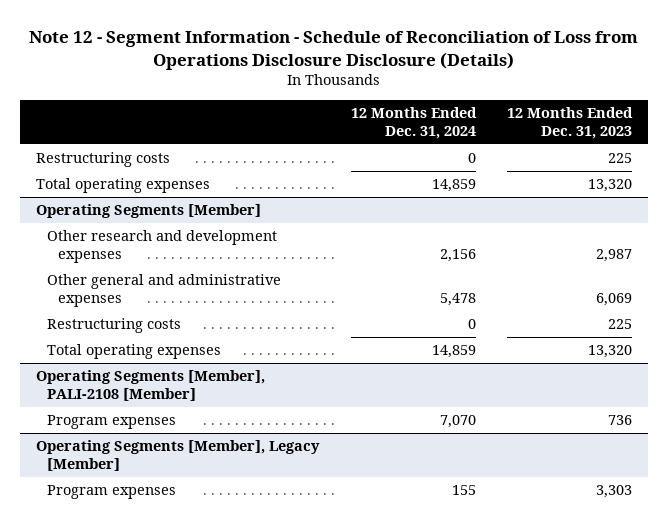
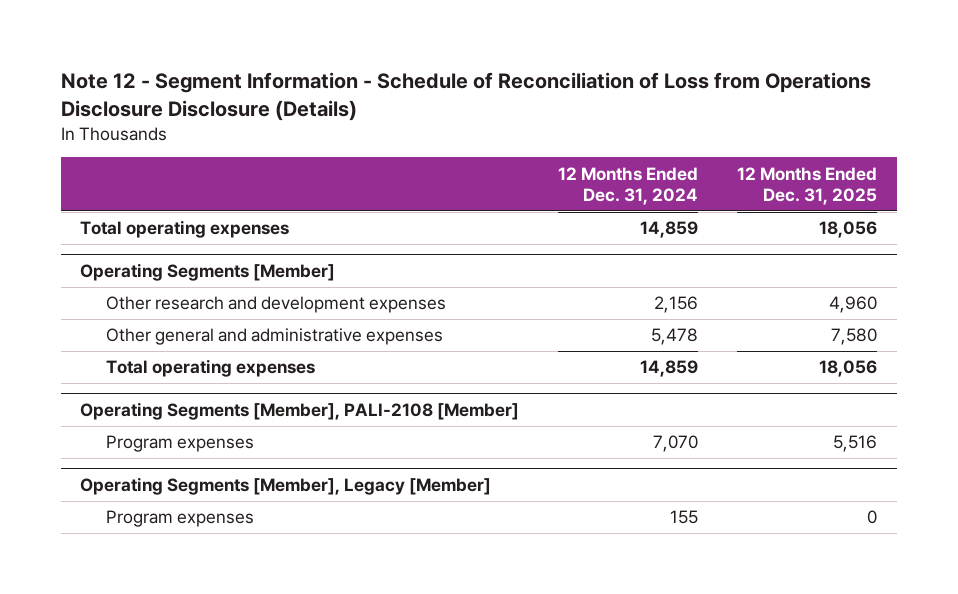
[507,106,634,140] 12 Months Ended Dec. 31, 2023 -> none
none -> [737,166,878,206] 12 Months Ended Dec. 31, 2025
[36,152,171,168] Restructuring costs -> none
[47,318,182,334] Restructuring costs -> none

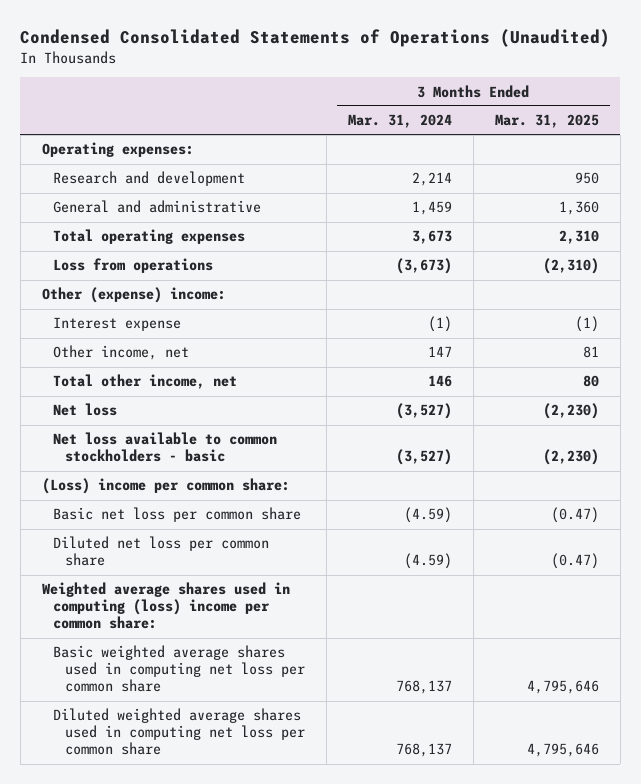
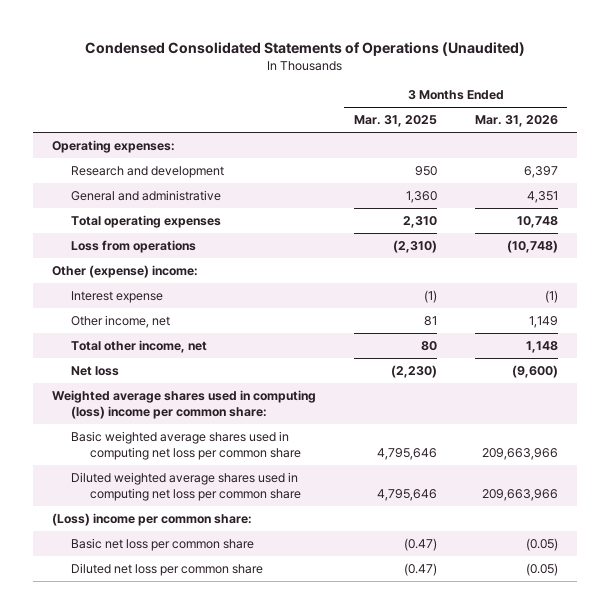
[347,114,452,129] Mar. 31, 2024 -> none
none -> [474,115,558,128] Mar. 31, 2026
[53,432,278,463] Net loss available to common stockholders - basic -> none
[41,478,290,495] (Loss) income per common share: -> [51,512,252,526] (Loss) income per common share:
[53,507,302,523] Basic net loss per common share -> [70,537,254,551] Basic net loss per common share
[53,536,270,567] Diluted net loss per common share -> [70,562,263,576] Diluted net loss per common share

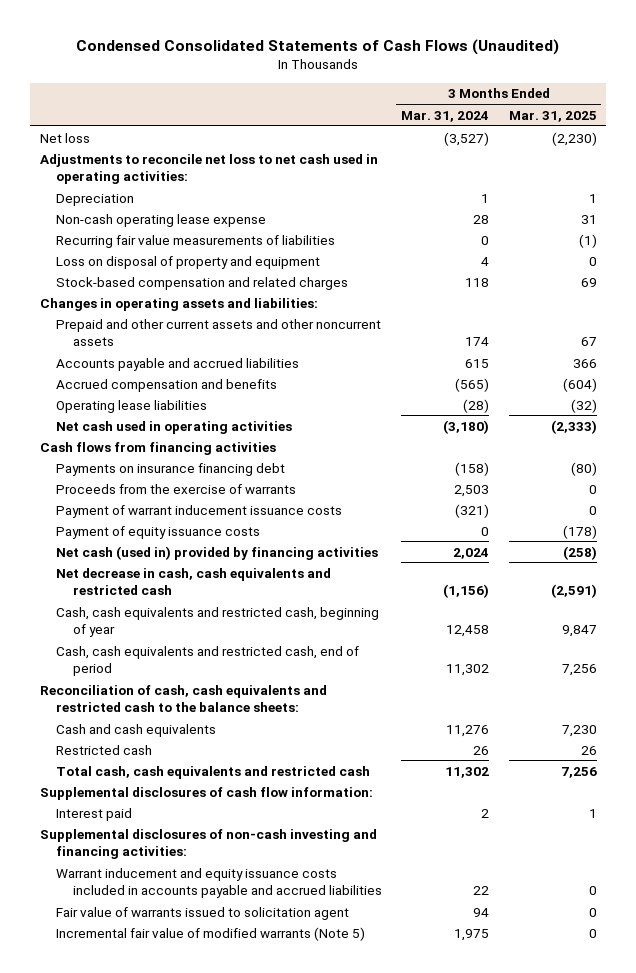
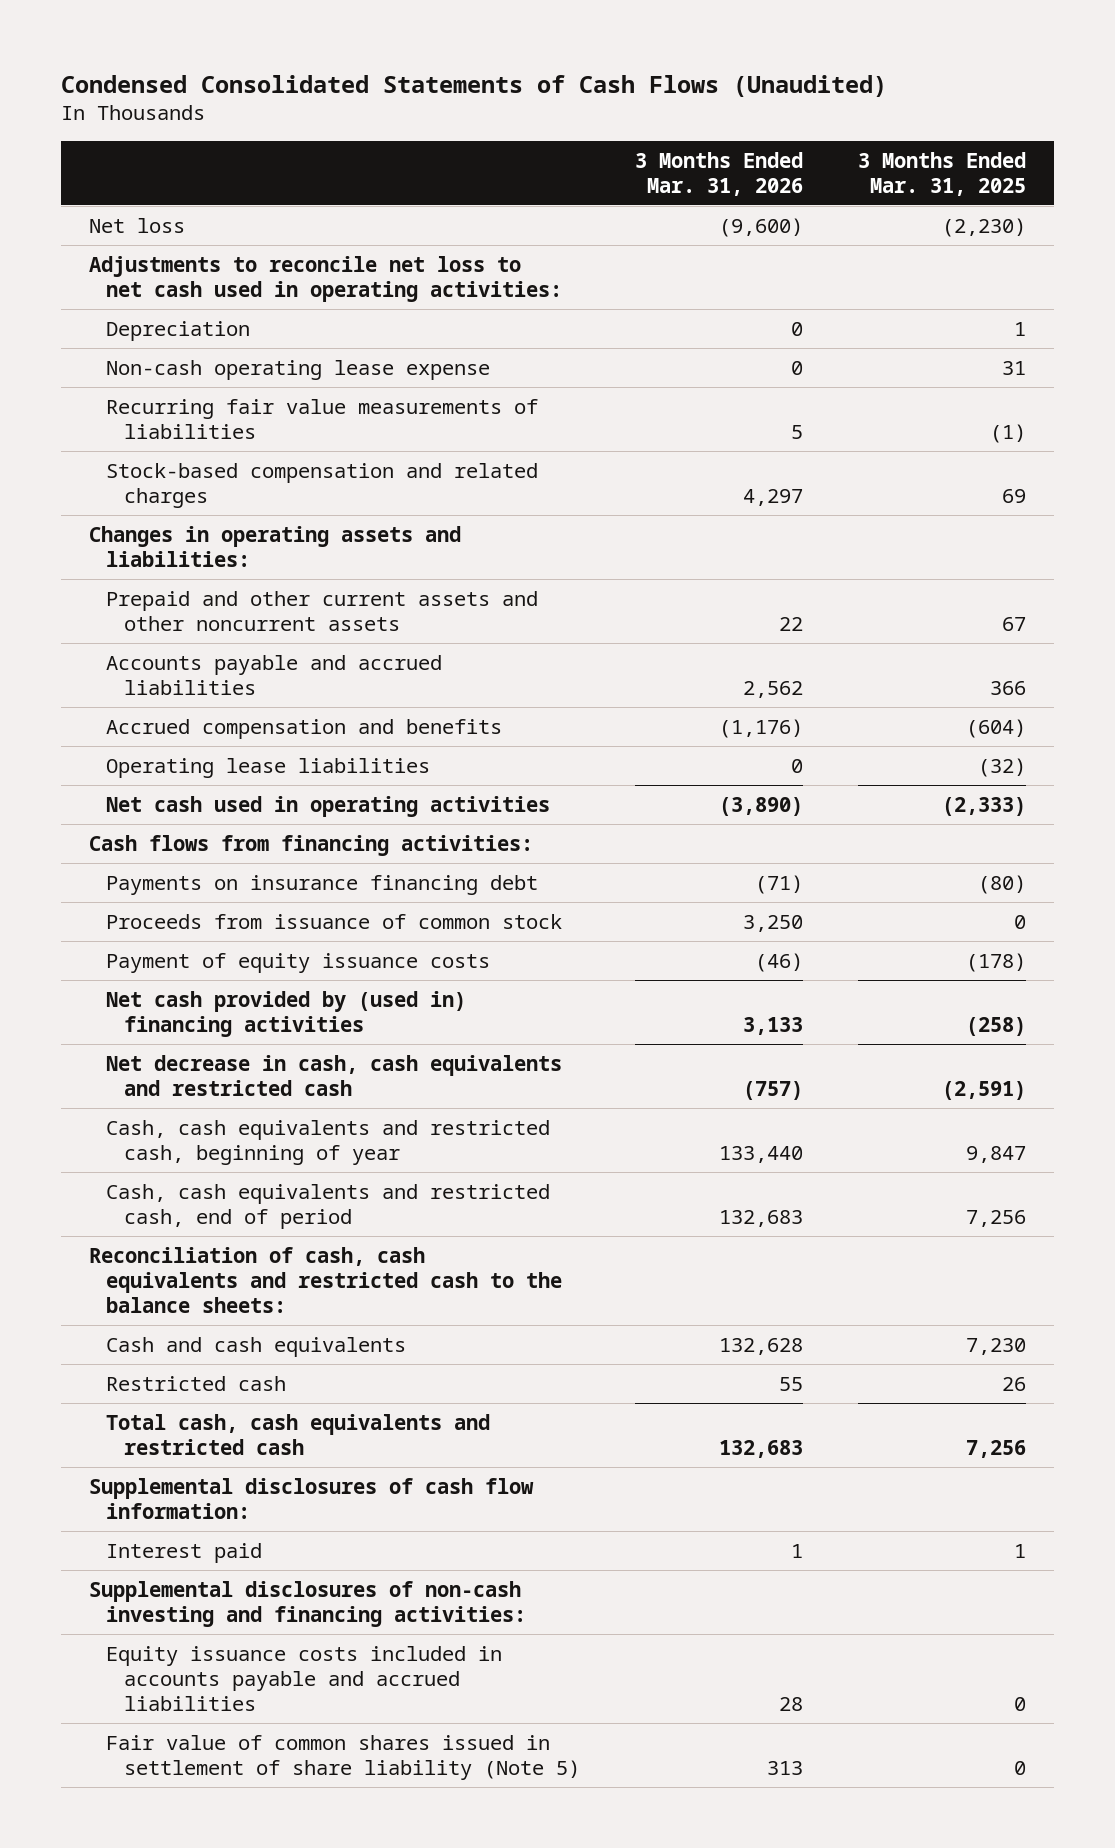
[401,110,490,122] Mar. 31, 2024 -> none
none -> [634,151,803,196] 3 Months Ended Mar. 31, 2026
[56,255,321,269] Loss on disposal of property and equipment -> none
[39,441,276,455] Cash flows from financing activities -> [89,834,534,856] Cash flows from financing activities:
[56,483,297,494] Proceeds from the exercise of warrants -> none
[56,504,343,518] Payment of warrant inducement issuance costs -> none
none -> [106,913,563,929] Proceeds from issuance of common stock
[56,545,379,560] Net cash (used in) provided by financing activities -> [106,990,467,1037] Net cash provided by (used in) financing activities
[56,906,350,920] Fair value of warrants issued to solicitation agent -> none
[56,926,366,941] Incremental fair value of modified warrants (Note 5) -> none
[56,867,382,898] Warrant inducement and equity issuance costs included in accounts payable and accrued liabilities -> [106,1645,503,1711] Equity issuance costs included in accounts payable and accrued liabilities
none -> [106,1734,580,1780] Fair value of common shares issued in settlement of share liability (Note 5)

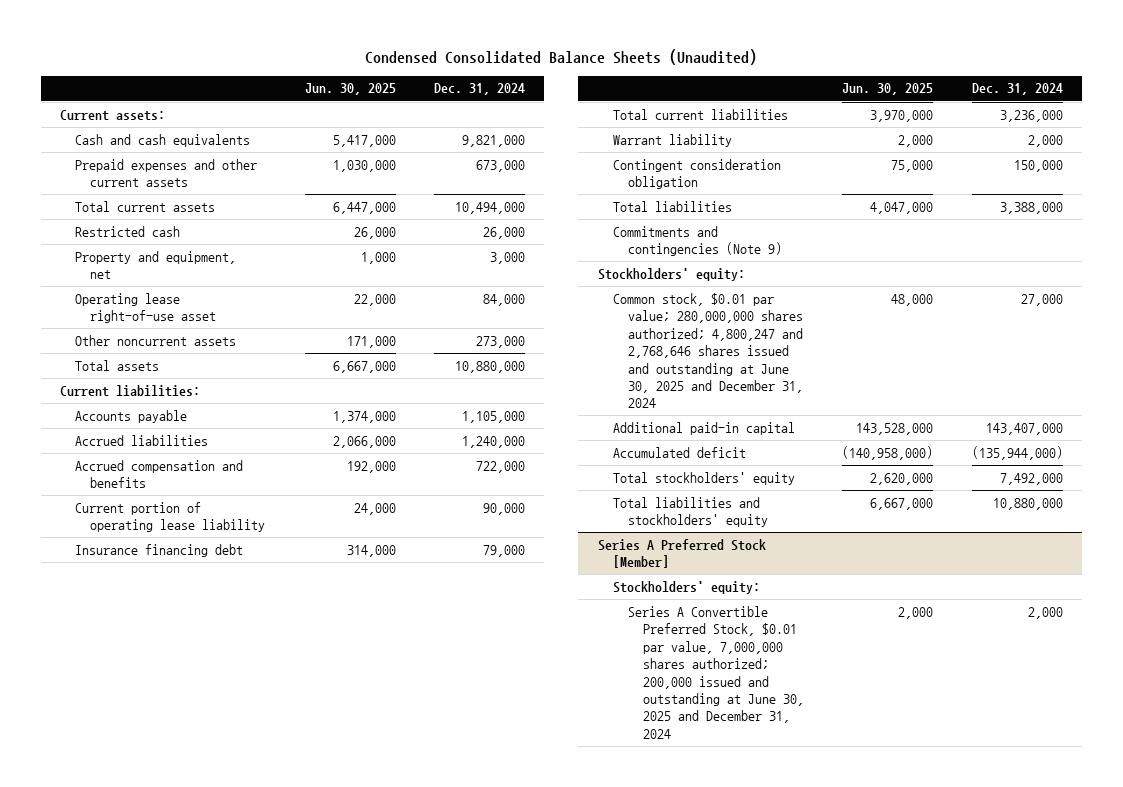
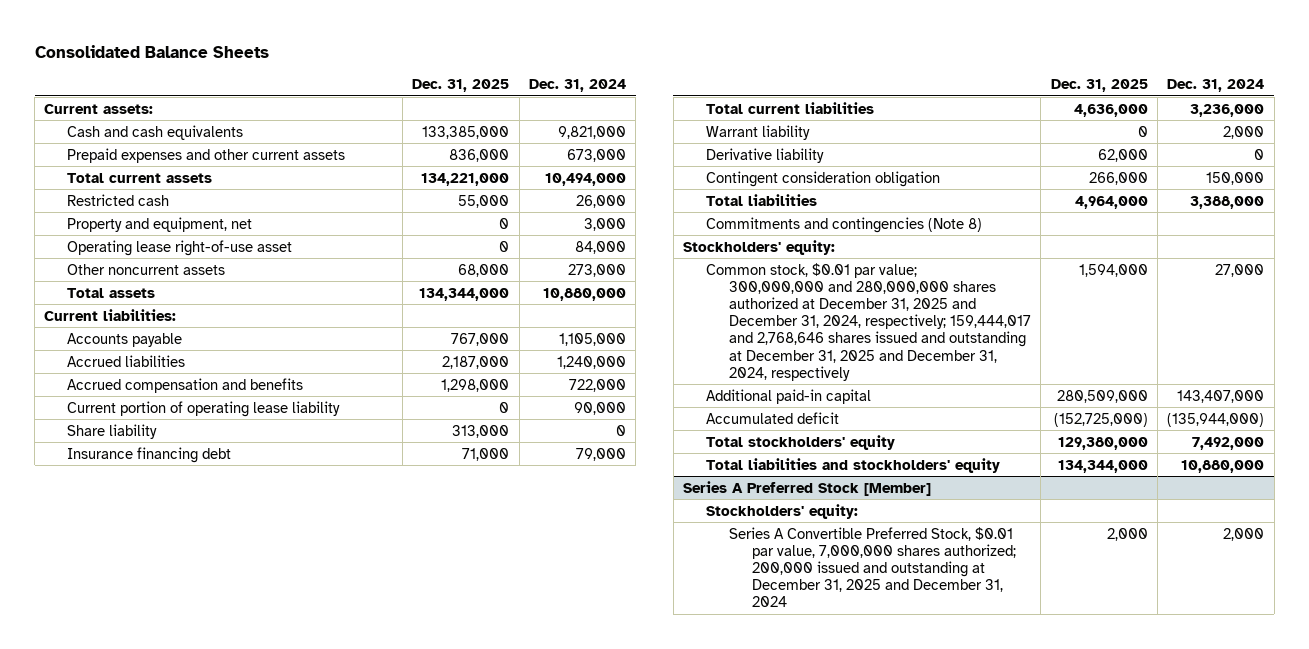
[365,48,758,65] Condensed Consolidated Balance Sheets (Unaudited) -> [34,44,269,58] Consolidated Balance Sheets
[304,83,396,96] Jun. 30, 2025 -> none
none -> [412,79,510,93] Dec. 31, 2025
none -> [67,423,158,439] Share liability
none -> [705,147,824,163] Derivative liability
[612,225,782,257] Commitments and contingencies (Note 9) -> [705,216,982,233] Commitments and contingencies (Note 8)
[612,292,803,409] Common stock, $0.01 par value; 280,000,000 shares authorized; 4,800,247 and 2,768,646 shares issued and outstanding at June 30, 2025 and December 31, 2024 -> [705,262,1032,381] Common stock, $0.01 par value; 300,000,000 and 280,000,000 shares authorized at December 31, 2025 and December 31, 2024, respectively; 159,444,017 and 2,768,646 shares issued and outstanding at December 31, 2025 and December 31, 2024, respectively
[627,605,805,739] Series A Convertible Preferred Stock, $0.01 par value, 7,000,000 shares authorized; 200,000 issued and outstanding at June 30, 2025 and December 31, 2024 -> [729,526,1017,608] Series A Convertible Preferred Stock, $0.01 par value, 7,000,000 shares authorized; 200,000 issued and outstanding at December 31, 2025 and December 31, 2024

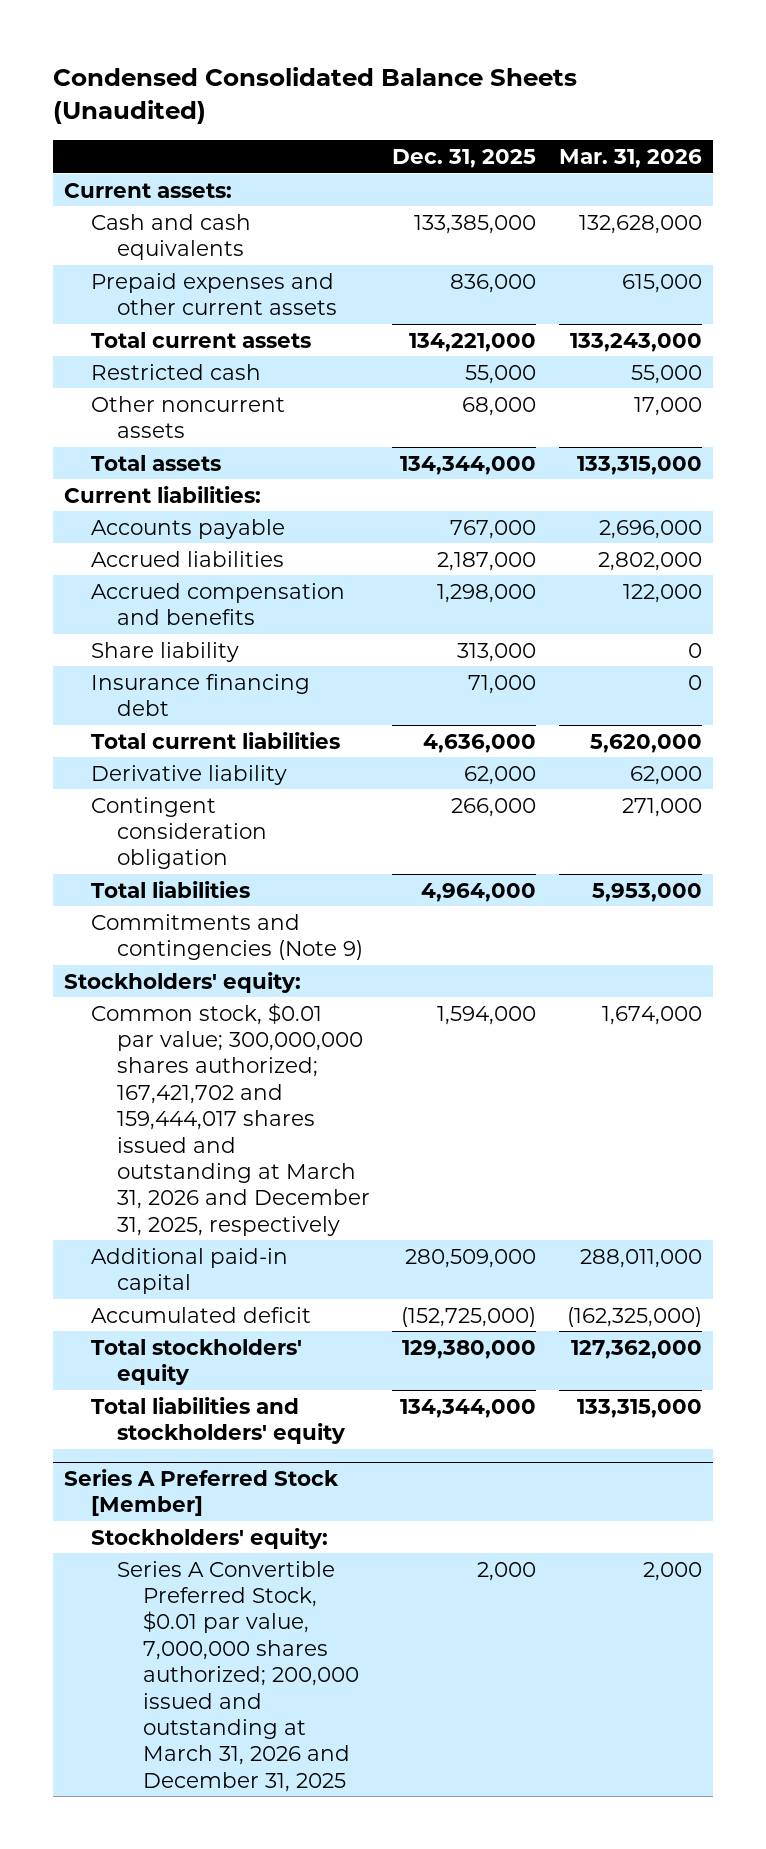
[34,44,269,58] Consolidated Balance Sheets -> [52,66,577,125] Condensed Consolidated Balance Sheets (Unaudited)
[528,79,626,93] Dec. 31, 2024 -> none
none -> [558,149,702,169] Mar. 31, 2026
[67,216,253,232] Property and equipment, net -> none
[67,239,293,256] Operating lease right-of-use asset -> none
[67,400,341,417] Current portion of operating lease liability -> none
[705,124,810,140] Warrant liability -> none
[705,216,982,233] Commitments and contingencies (Note 8) -> [90,913,363,961] Commitments and contingencies (Note 9)
[705,262,1032,381] Common stock, $0.01 par value; 300,000,000 and 280,000,000 shares authorized at December 31, 2025 and December 31, 2024, respectively; 159,444,017 and 2,768,646 shares issued and outstanding at December 31, 2025 and December 31, 2024, respectively -> [90,1002,370,1236] Common stock, $0.01 par value; 300,000,000 shares authorized; 167,421,702 and 159,444,017 shares issued and outstanding at March 31, 2026 and December 31, 2025, respectively
[729,526,1017,608] Series A Convertible Preferred Stock, $0.01 par value, 7,000,000 shares authorized; 200,000 issued and outstanding at December 31, 2025 and December 31, 2024 -> [116,1560,360,1792] Series A Convertible Preferred Stock, $0.01 par value, 7,000,000 shares authorized; 200,000 issued and outstanding at March 31, 2026 and December 31, 2025

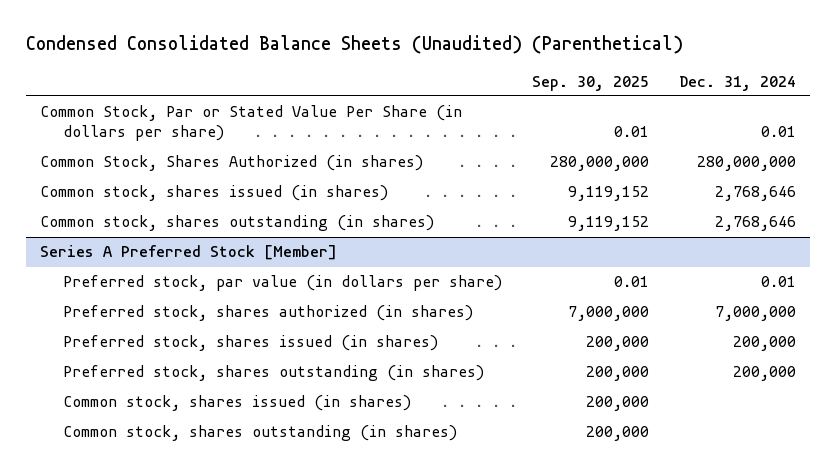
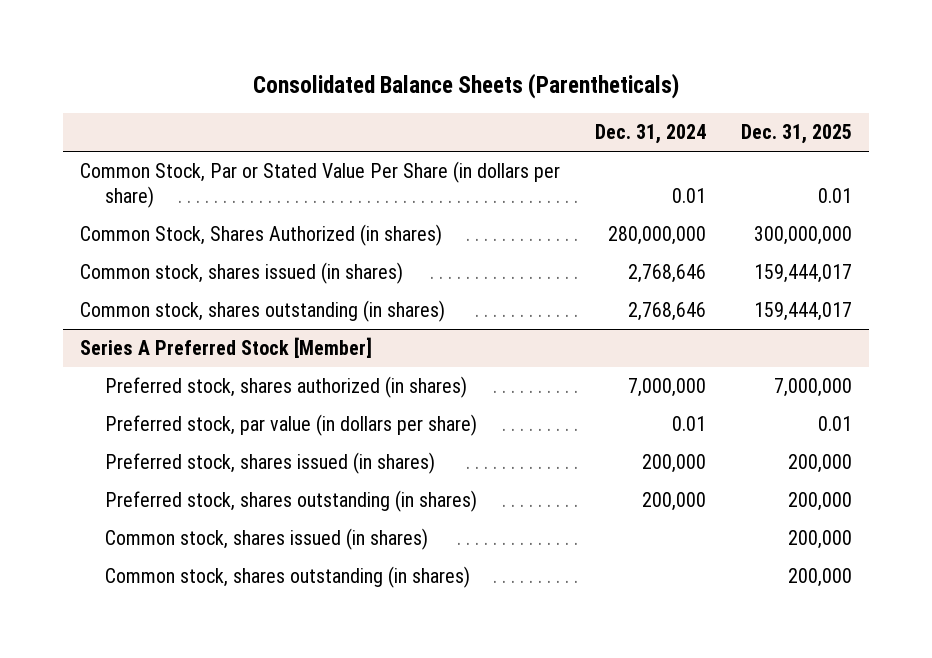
[25,35,683,55] Condensed Consolidated Balance Sheets (Unaudited) (Parenthetical) -> [252,73,679,100] Consolidated Balance Sheets (Parentheticals)
[531,75,649,91] Sep. 30, 2025 -> none
none -> [740,124,852,145] Dec. 31, 2025
[63,275,503,292] Preferred stock, par value (in dollars per share) -> [104,414,477,437] Preferred stock, par value (in dollars per share)

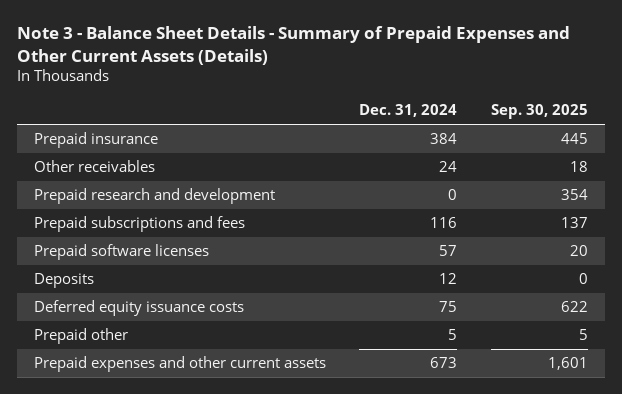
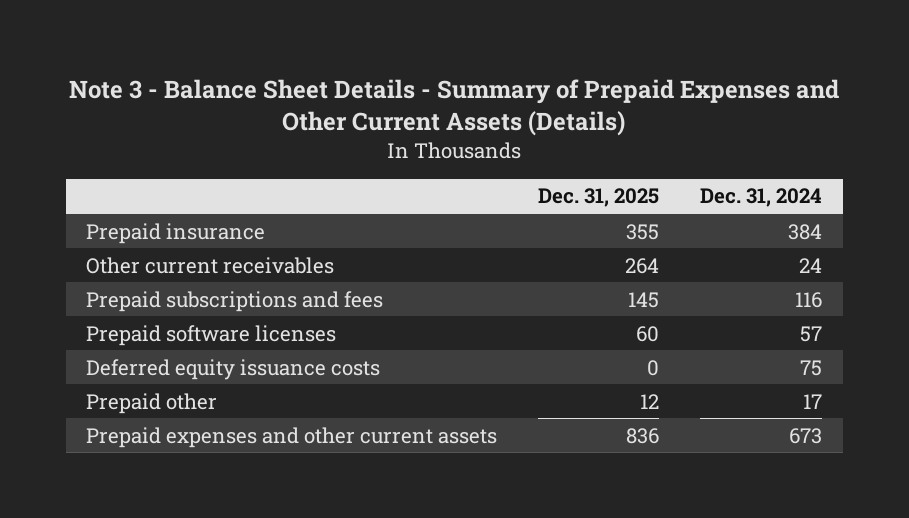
[490,104,588,120] Sep. 30, 2025 -> none
none -> [538,188,660,208] Dec. 31, 2025
[33,188,275,205] Prepaid research and development -> none
[33,160,155,173] Other receivables -> [86,256,335,274] Other current receivables
[33,273,94,289] Deposits -> none
[448,329,458,341] 5 -> [803,393,823,409] 17

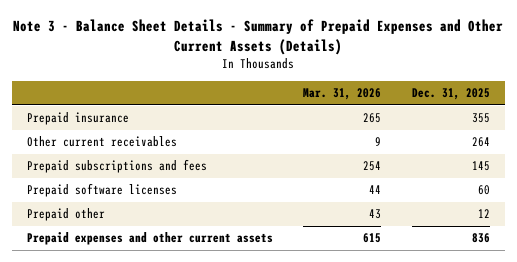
[700,188,823,208] Dec. 31, 2024 -> none
none -> [303,88,382,101] Mar. 31, 2026
[86,358,381,380] Deferred equity issuance costs -> none

